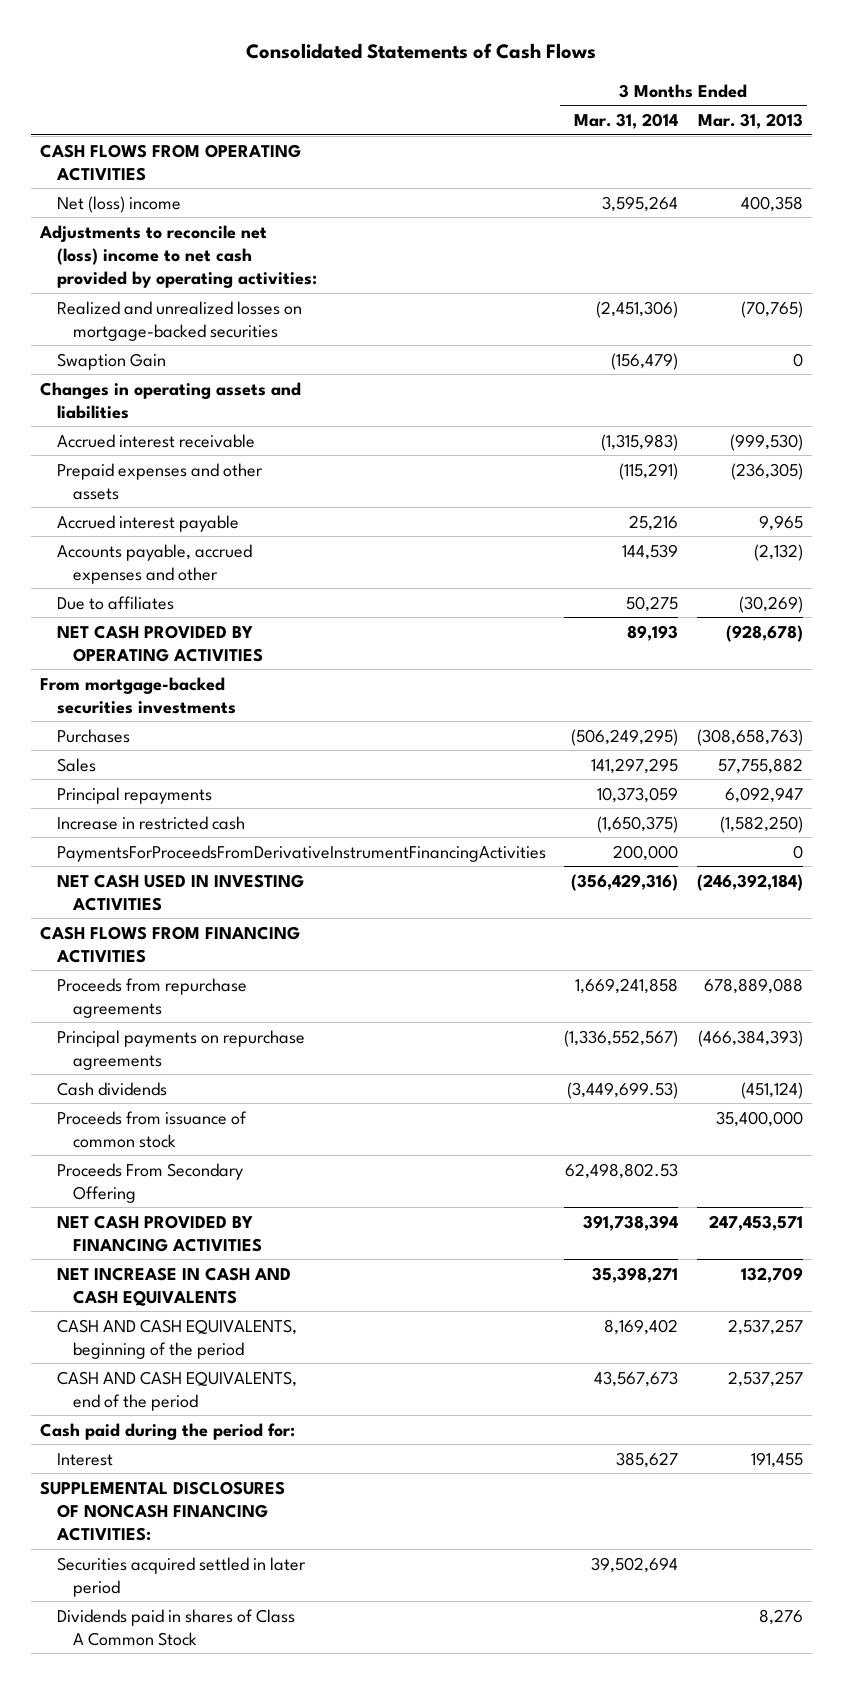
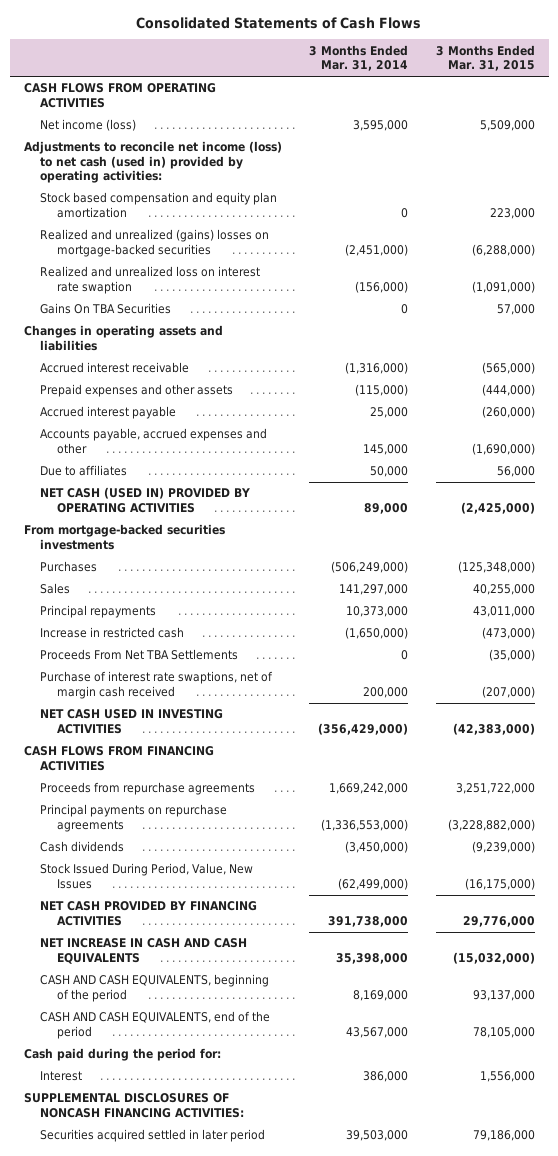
[697,113,803,130] Mar. 31, 2013 -> none
none -> [435,44,535,72] 3 Months Ended Mar. 31, 2015
[56,352,166,370] Swaption Gain -> none
[56,195,181,213] Net (loss) income -> [40,119,137,132] Net income (loss)
[602,195,679,212] 3,595,264 -> [353,120,409,132] 3,595,000
[38,224,317,288] Adjustments to reconcile net (loss) income to net cash provided by operating activities: -> [23,141,282,183] Adjustments to reconcile net income (loss) to net cash (used in) provided by operating activities:
none -> [40,192,278,218] Stock based compensation and equity plan amortization
[56,300,302,341] Realized and unrealized losses on mortgage-backed securities -> [40,229,270,257] Realized and unrealized (gains) losses on mortgage-backed securities
[596,300,679,318] (2,451,306) -> [345,243,409,256] (2,451,000)
none -> [40,266,261,294] Realized and unrealized loss on interest rate swaption
none -> [40,303,172,315] Gains On TBA Securities
[601,433,679,451] (1,315,983) -> [345,362,409,375] (1,316,000)
[619,462,679,480] (115,291) -> [355,384,409,397] (115,000)
[629,514,679,531] 25,216 -> [370,407,409,419] 25,000
[622,543,679,560] 144,539 -> [363,443,409,455] 145,000
[626,595,679,612] 50,275 -> [370,466,409,478] 50,000
[56,624,264,662] NET CASH PROVIDED BY OPERATING ACTIVITIES -> [40,487,251,513] NET CASH (USED IN) PROVIDED BY OPERATING ACTIVITIES
[627,624,679,641] 89,193 -> [364,502,409,514] 89,000
[571,728,679,746] (506,249,295) -> [331,561,409,574] (506,249,000)
[591,757,679,774] 141,297,295 -> [339,584,409,596] 141,297,000
[597,786,679,803] 10,373,059 -> [346,606,409,618] 10,373,000
[597,815,679,833] (1,650,375) -> [345,627,409,640] (1,650,000)
none -> [40,649,239,661] Proceeds From Net TBA Settlements
[56,844,546,862] PaymentsForProceedsFromDerivativeInstrumentFinancingActivities -> [40,671,274,699] Purchase of interest rate swaptions, net of margin cash received
[571,873,679,891] (356,429,316) -> [318,722,409,735] (356,429,000)
[56,1110,247,1148] Proceeds from issuance of common stock -> none
[56,1162,243,1203] Proceeds From Secondary Offering -> none
[575,977,679,994] 1,669,241,858 -> [329,783,409,795] 1,669,242,000
[564,1029,679,1047] (1,336,552,567) -> [321,818,409,831] (1,336,553,000)
[567,1081,679,1099] (3,449,699.53) -> [345,841,409,854] (3,450,000)
none -> [40,863,254,889] Stock Issued During Period, Value, New Issues
[583,1214,679,1231] 391,738,394 -> [328,915,409,927] 391,738,000
[592,1266,679,1283] 35,398,271 -> [336,952,409,964] 35,398,000
[604,1318,679,1335] 8,169,402 -> [353,989,409,1001] 8,169,000
[594,1370,679,1387] 43,567,673 -> [346,1026,409,1038] 43,567,000
[616,1451,679,1468] 385,627 -> [363,1071,409,1083] 386,000
[56,1608,295,1646] Dividends paid in shares of Class A Common Stock -> none
[591,1556,679,1573] 39,502,694 -> [346,1130,409,1142] 39,503,000

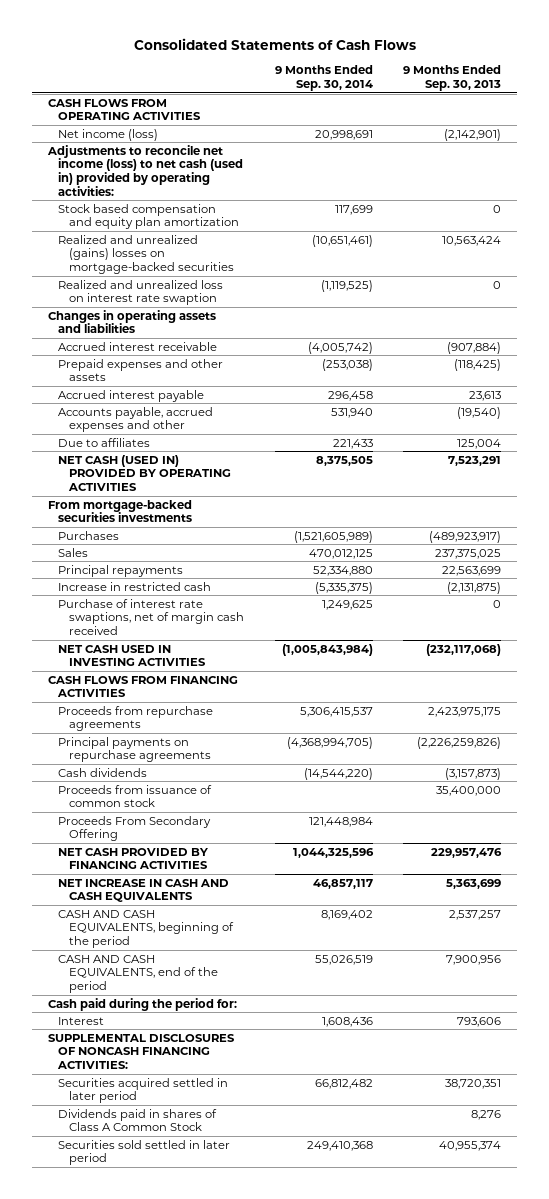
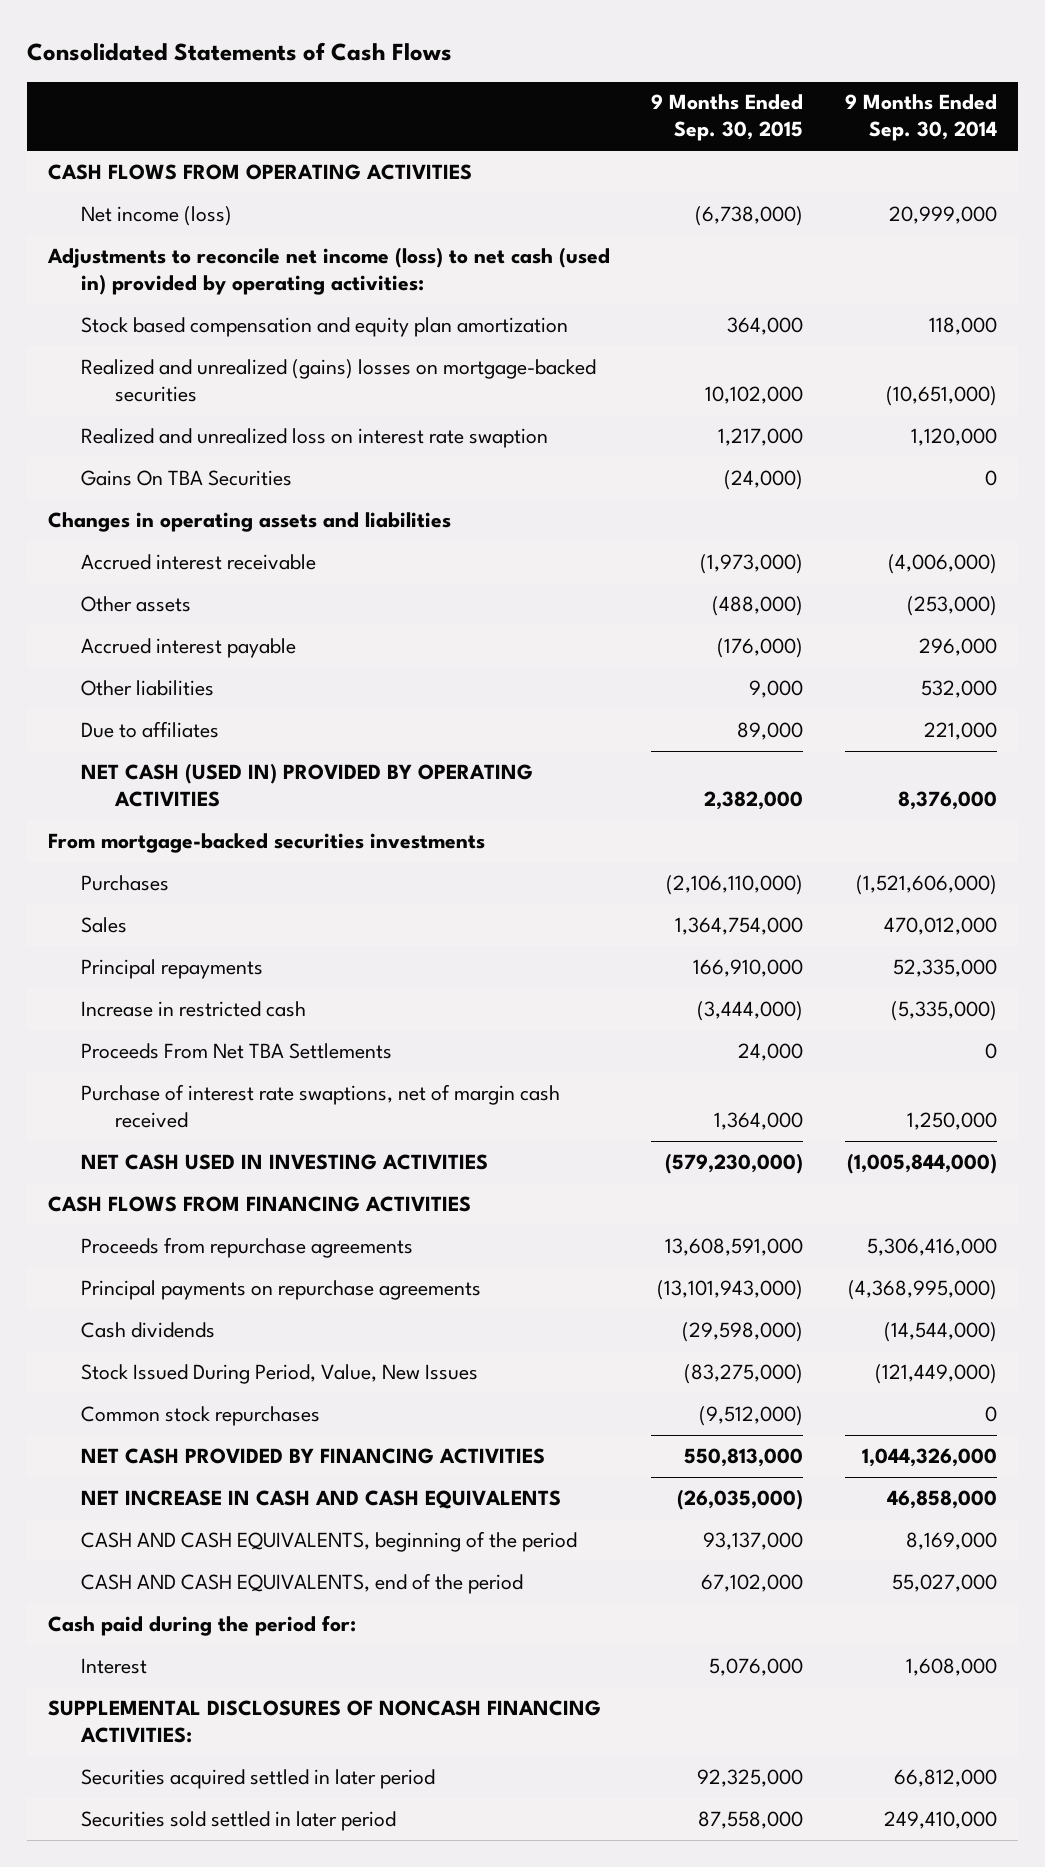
[403,65,502,92] 9 Months Ended Sep. 30, 2013 -> none
none -> [651,94,804,142] 9 Months Ended Sep. 30, 2015
[314,129,373,140] 20,998,691 -> [889,205,998,224] 20,999,000
[334,204,373,215] 117,699 -> [929,316,998,335] 118,000
[311,234,373,247] (10,651,461) -> [886,385,998,406] (10,651,000)
[320,279,373,292] (1,119,525) -> [911,427,998,446] 1,120,000
none -> [81,469,293,486] Gains On TBA Securities
[58,406,214,433] Accounts payable, accrued expenses and other -> none
[307,341,373,354] (4,005,742) -> [888,553,998,574] (4,006,000)
[58,358,224,382] Prepaid expenses and other assets -> [81,595,192,612] Other assets
[321,358,373,371] (253,038) -> [907,595,998,616] (253,000)
[327,390,373,401] 296,458 -> [919,637,998,656] 296,000
none -> [81,679,215,696] Other liabilities
[332,438,373,449] 221,433 -> [924,721,998,740] 221,000
[315,455,373,466] 8,375,505 -> [898,790,998,810] 8,376,000
[293,530,373,543] (1,521,605,989) -> [856,874,998,895] (1,521,606,000)
[308,548,373,559] 470,012,125 -> [884,916,998,935] 470,012,000
[312,565,373,576] 52,334,880 -> [893,958,998,977] 52,335,000
[314,581,373,594] (5,335,375) -> [891,1000,998,1021] (5,335,000)
none -> [81,1042,393,1059] Proceeds From Net TBA Settlements
[321,599,373,610] 1,249,625 -> [907,1111,998,1130] 1,250,000
[281,643,373,656] (1,005,843,984) -> [847,1152,998,1174] (1,005,844,000)
[58,784,213,808] Proceeds from issuance of common stock -> none
[58,815,212,842] Proceeds From Secondary Offering -> none
[299,706,373,717] 5,306,415,537 -> [867,1237,998,1256] 5,306,416,000
[286,736,373,749] (4,368,994,705) -> [848,1279,998,1300] (4,368,995,000)
[303,767,373,780] (14,544,220) -> [884,1321,998,1342] (14,544,000)
none -> [81,1363,479,1384] Stock Issued During Period, Value, New Issues
none -> [81,1405,321,1426] Common stock repurchases
[292,847,374,858] 1,044,325,596 -> [862,1447,998,1467] 1,044,326,000
[312,878,373,889] 46,857,117 -> [887,1489,998,1509] 46,858,000
[320,909,373,920] 8,169,402 -> [906,1531,998,1550] 8,169,000
[314,954,373,965] 55,026,519 -> [892,1573,998,1592] 55,027,000
[321,1016,373,1027] 1,608,436 -> [906,1657,998,1676] 1,608,000
[58,1108,218,1132] Dividends paid in shares of Class A Common Stock -> none
[314,1078,373,1089] 66,812,482 -> [894,1768,998,1787] 66,812,000
[306,1140,373,1151] 249,410,368 -> [884,1810,998,1829] 249,410,000

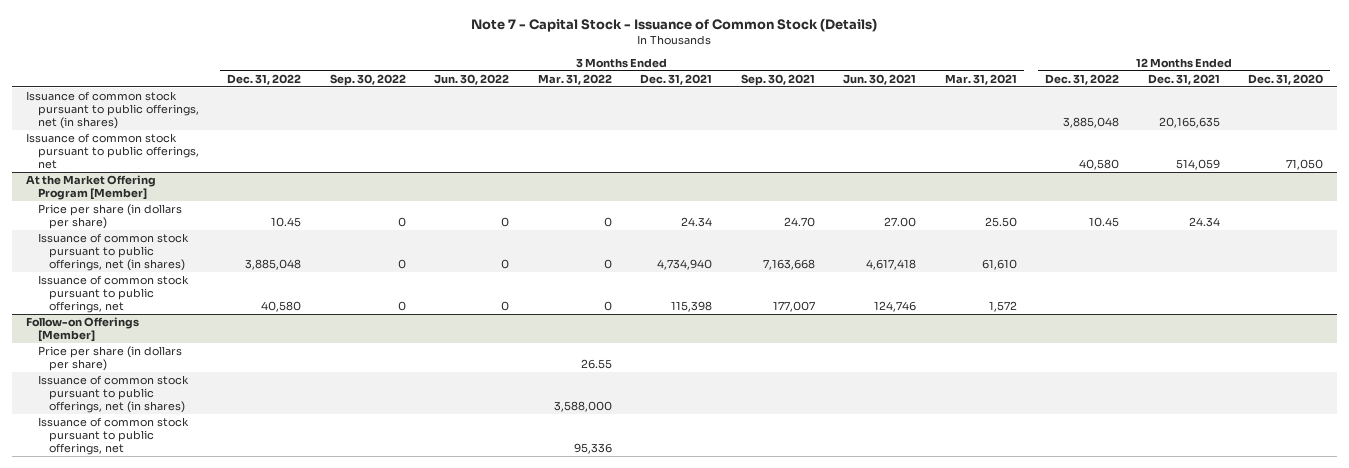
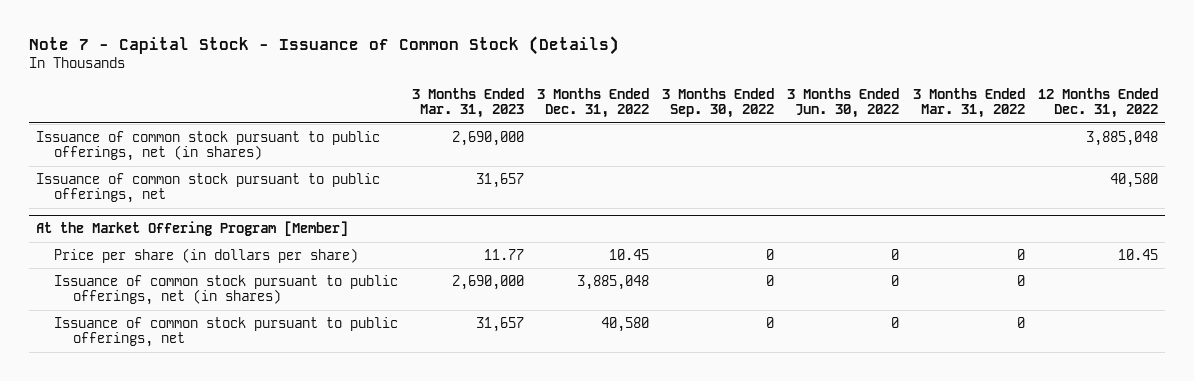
[640,73,713,85] Dec. 31, 2021 -> none
[740,73,815,86] Sep. 30, 2021 -> none
[843,73,917,85] Jun. 30, 2021 -> none
[944,73,1017,85] Mar. 31, 2021 -> none
[1147,73,1220,85] Dec. 31, 2021 -> none
[1248,73,1324,85] Dec. 31, 2020 -> none
none -> [411,87,524,119] 3 Months Ended Mar. 31, 2023
[25,316,139,343] Follow-on Offerings [Member] -> none
[37,345,182,372] Price per share (in dollars per share) -> none
[37,374,189,414] Issuance of common stock pursuant to public offerings, net (in shares) -> none
[37,416,189,456] Issuance of common stock pursuant to public offerings, net -> none

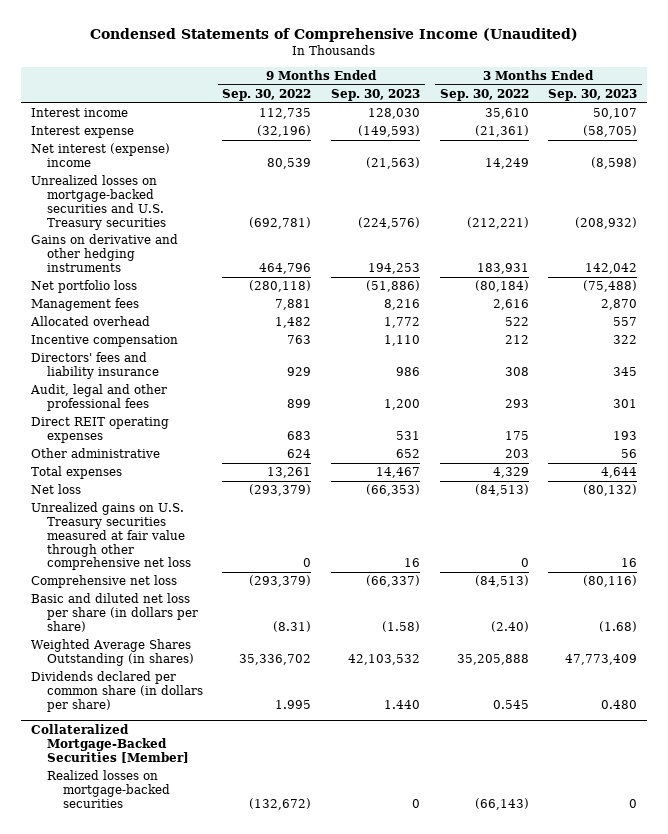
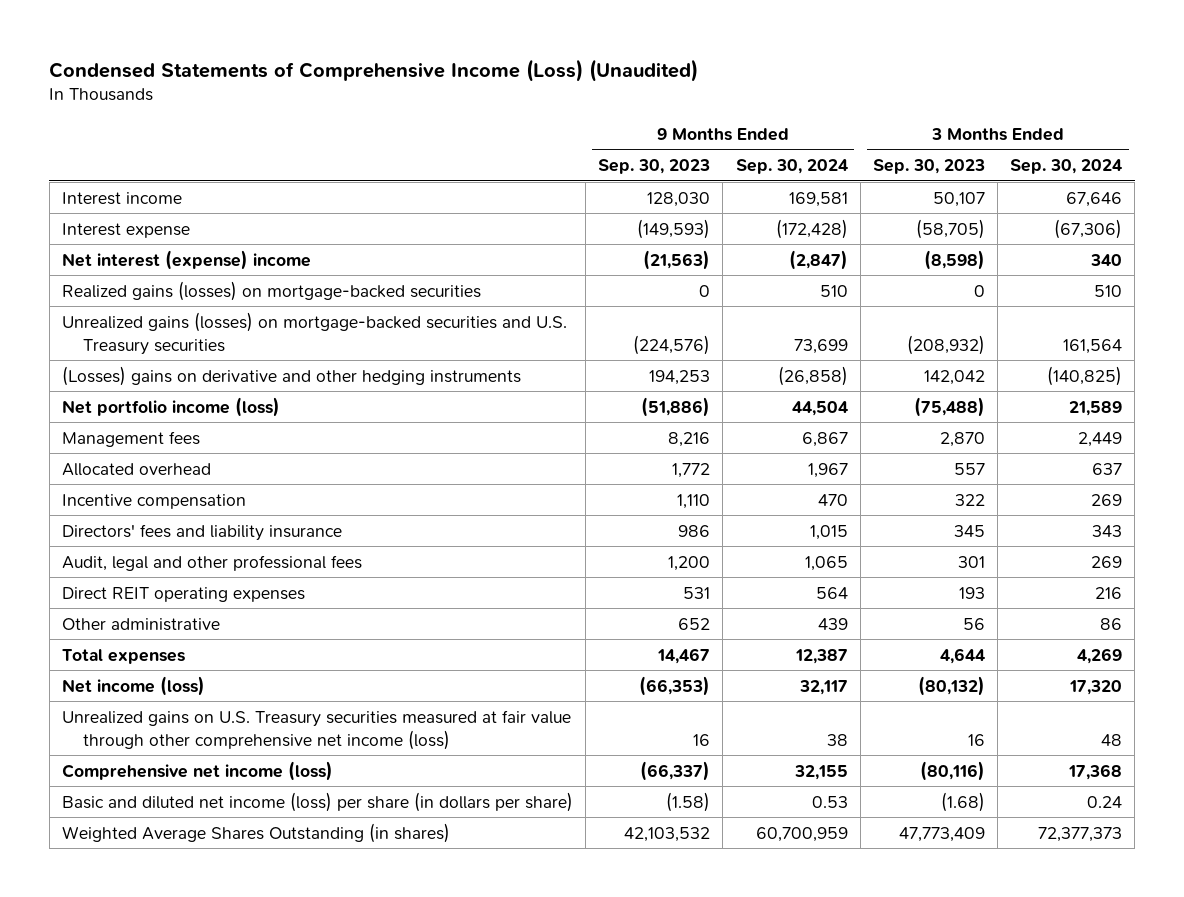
[90,28,579,43] Condensed Statements of Comprehensive Income (Unaudited) -> [49,58,699,82] Condensed Statements of Comprehensive Income (Loss) (Unaudited)
[222,88,312,101] Sep. 30, 2022 -> none
[439,88,529,101] Sep. 30, 2022 -> none
none -> [735,159,848,175] Sep. 30, 2024
none -> [1010,159,1123,175] Sep. 30, 2024
none -> [61,280,481,301] Realized gains (losses) on mortgage-backed securities
[31,175,166,230] Unrealized losses on mortgage-backed securities and U.S. Treasury securities -> [61,311,567,355] Unrealized gains (losses) on mortgage-backed securities and U.S. Treasury securities
[31,234,179,272] Gains on derivative and other hedging instruments -> [61,365,521,386] (Losses) gains on derivative and other hedging instruments
[31,280,138,294] Net portfolio loss -> [61,396,280,417] Net portfolio income (loss)
[31,484,82,495] Net loss -> [61,675,205,696] Net income (loss)
[31,502,191,571] Unrealized gains on U.S. Treasury securities measured at fair value through other comprehensive net loss -> [61,709,571,750] Unrealized gains on U.S. Treasury securities measured at fair value through other comprehensive net income (loss)
[31,575,178,589] Comprehensive net loss -> [61,760,333,781] Comprehensive net income (loss)
[31,593,198,632] Basic and diluted net loss per share (in dollars per share) -> [61,791,573,812] Basic and diluted net income (loss) per share (in dollars per share)
[31,671,203,712] Dividends declared per common share (in dollars per share) -> none
[31,724,189,763] Collateralized Mortgage-Backed Securities [Member] -> none
[46,770,170,808] Realized losses on mortgage-backed securities -> none

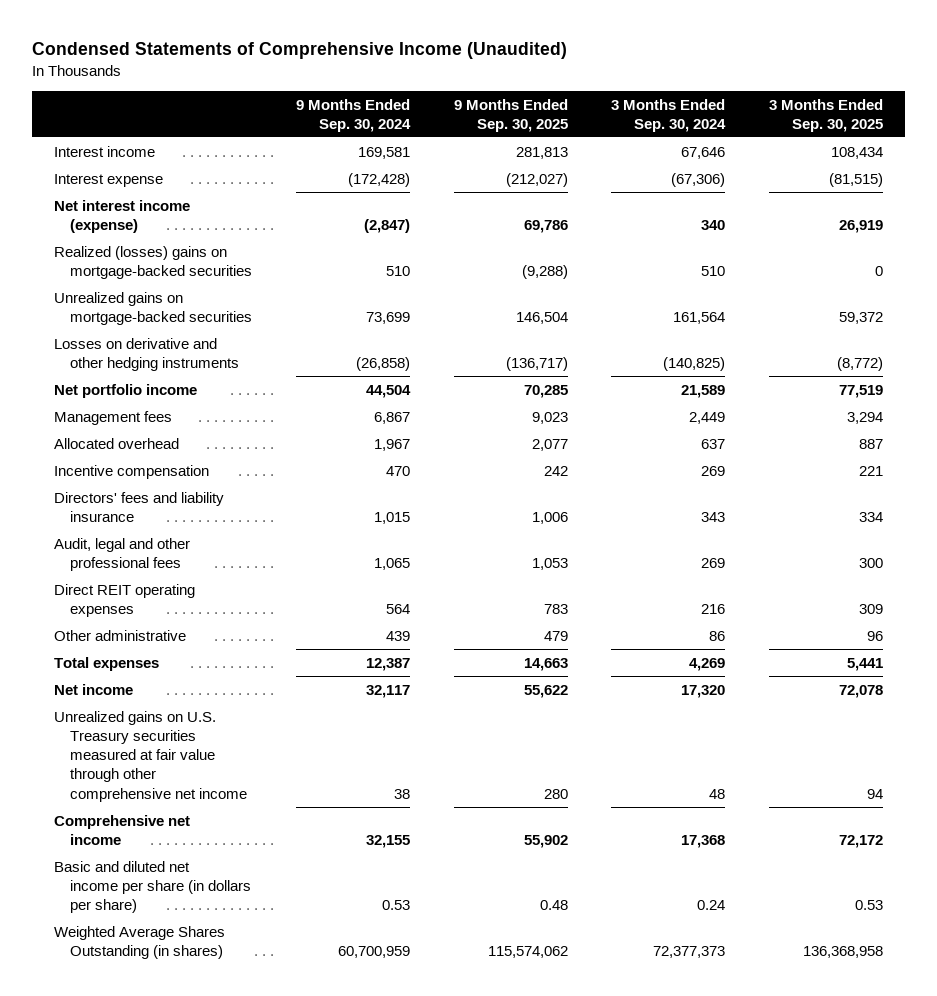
[49,58,699,82] Condensed Statements of Comprehensive Income (Loss) (Unaudited) -> [31,42,567,60] Condensed Statements of Comprehensive Income (Unaudited)
[598,159,711,175] Sep. 30, 2023 -> none
[872,159,985,175] Sep. 30, 2023 -> none
none -> [453,98,568,132] 9 Months Ended Sep. 30, 2025
none -> [769,98,884,132] 3 Months Ended Sep. 30, 2025
[61,249,311,270] Net interest (expense) income -> [53,199,190,233] Net interest income (expense)
[61,280,481,301] Realized gains (losses) on mortgage-backed securities -> [53,245,252,279] Realized (losses) gains on mortgage-backed securities
[61,311,567,355] Unrealized gains (losses) on mortgage-backed securities and U.S. Treasury securities -> [53,291,252,325] Unrealized gains on mortgage-backed securities
[61,365,521,386] (Losses) gains on derivative and other hedging instruments -> [53,337,239,371] Losses on derivative and other hedging instruments
[61,396,280,417] Net portfolio income (loss) -> [53,383,197,398] Net portfolio income
[61,675,205,696] Net income (loss) -> [53,683,133,695] Net income
[61,709,571,750] Unrealized gains on U.S. Treasury securities measured at fair value through other comprehensive net income (loss) -> [53,710,247,802] Unrealized gains on U.S. Treasury securities measured at fair value through other comprehensive net income
[61,760,333,781] Comprehensive net income (loss) -> [53,814,190,845] Comprehensive net income
[61,791,573,812] Basic and diluted net income (loss) per share (in dollars per share) -> [53,860,251,914] Basic and diluted net income per share (in dollars per share)

